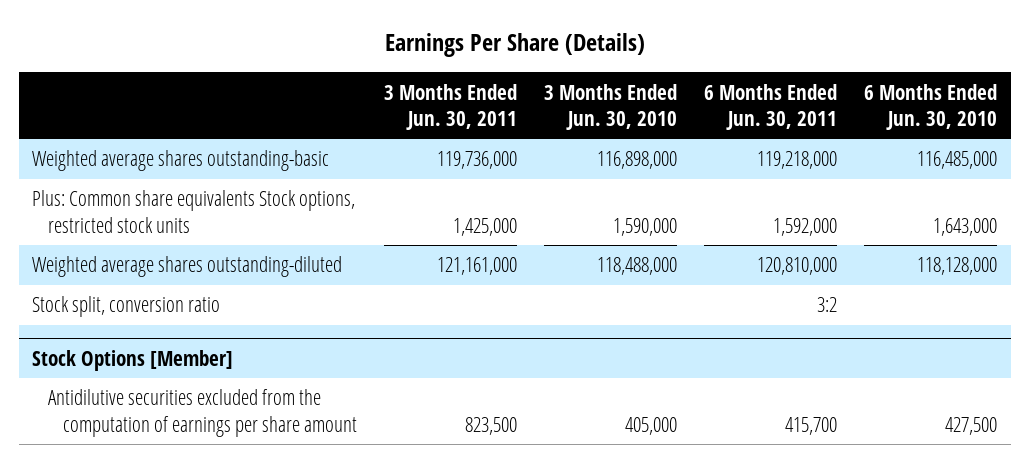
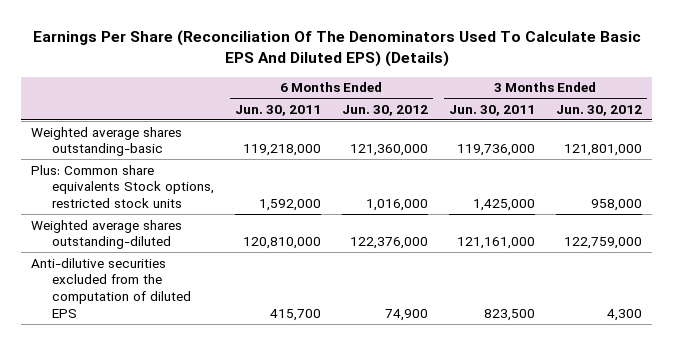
[384,33,645,58] Earnings Per Share (Details) -> [32,29,641,67] Earnings Per Share (Reconciliation Of The Denominators Used To Calculate Basic EPS And Diluted EPS) (Details)
[544,83,678,130] 3 Months Ended Jun. 30, 2010 -> none
[864,83,998,130] 6 Months Ended Jun. 30, 2010 -> none
none -> [341,104,428,116] Jun. 30, 2012
none -> [555,104,642,116] Jun. 30, 2012
[32,296,221,318] Stock split, conversion ratio -> none
[32,349,234,371] Stock Options [Member] -> none
[47,389,357,437] Antidilutive securities excluded from the computation of earnings per share amount -> [31,257,191,319] Anti-dilutive securities excluded from the computation of diluted EPS

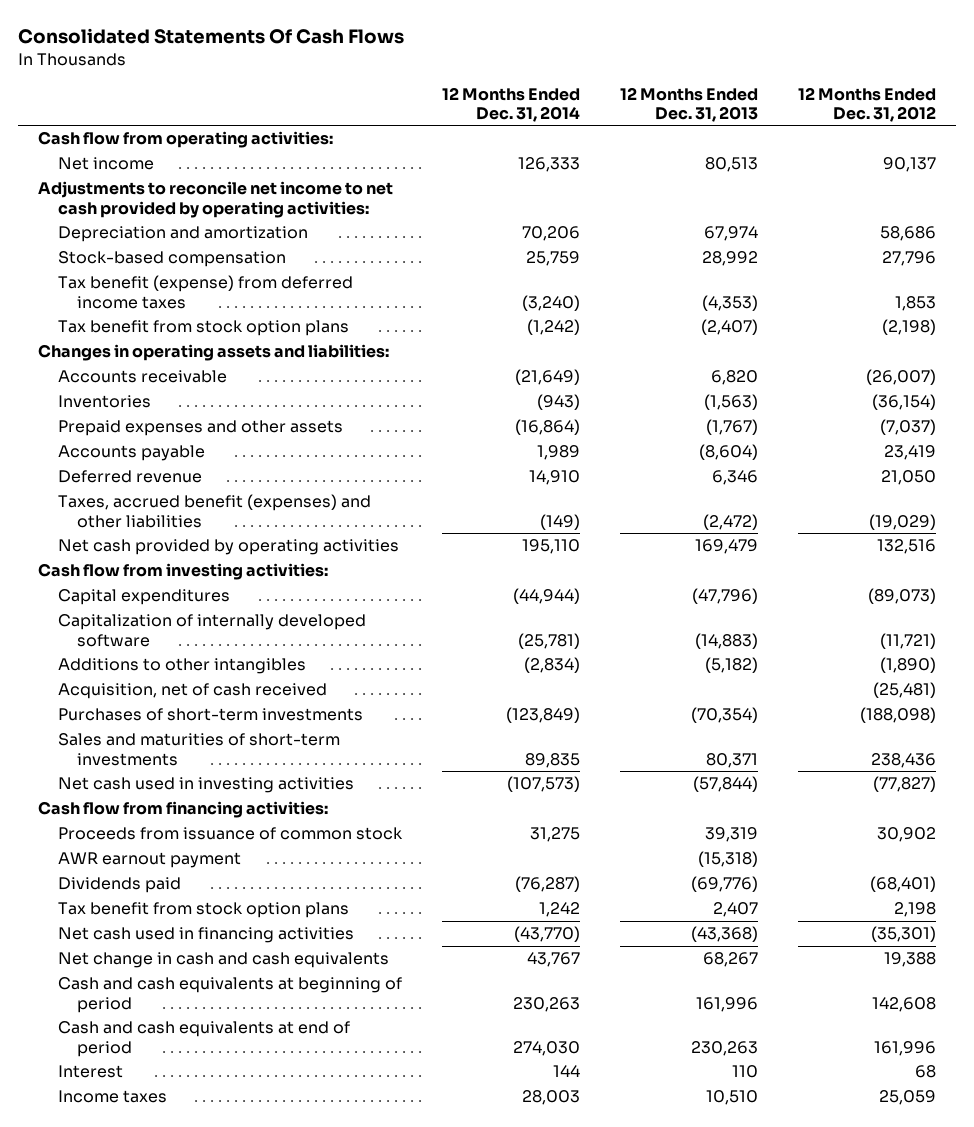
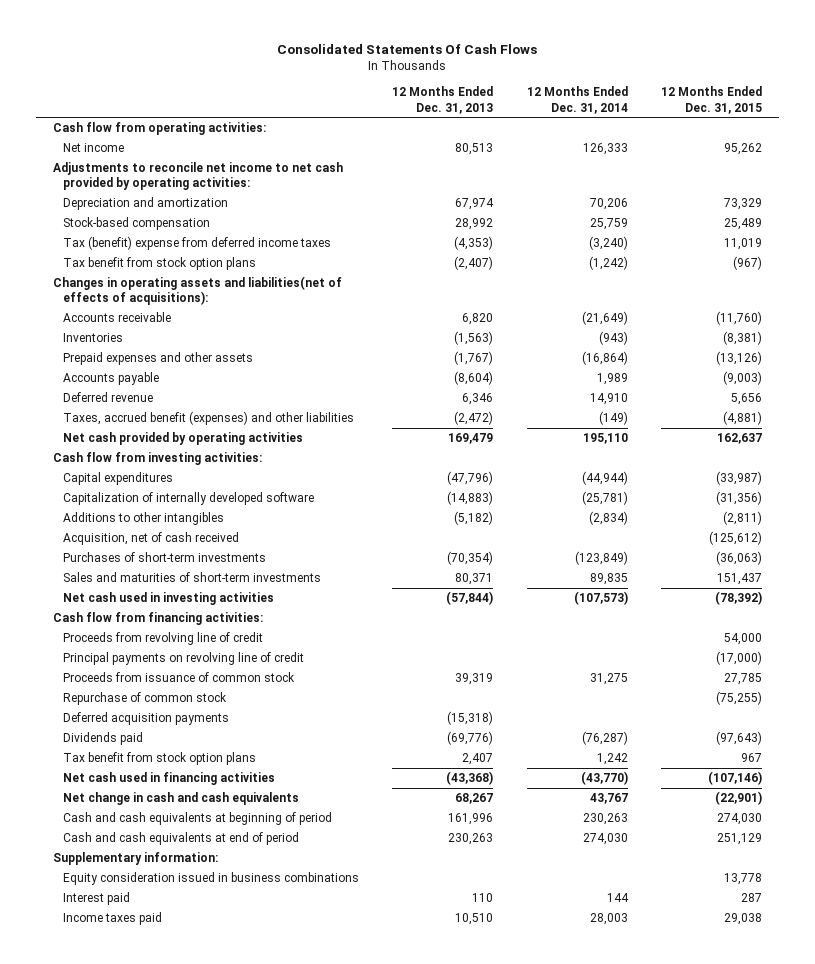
[797,86,936,122] 12 Months Ended Dec. 31, 2012 -> none
none -> [661,86,763,114] 12 Months Ended Dec. 31, 2015
[57,275,353,309] Tax benefit (expense) from deferred income taxes -> [62,236,331,251] Tax (benefit) expense from deferred income taxes
[38,344,390,362] Changes in operating assets and liabilities: -> [52,276,342,306] Changes in operating assets and liabilities(net of effects of acquisitions):
none -> [62,632,263,646] Proceeds from revolving line of credit
none -> [62,652,304,666] Principal payments on revolving line of credit
none -> [62,692,227,706] Repurchase of common stock
[57,852,241,869] AWR earnout payment -> [62,712,229,726] Deferred acquisition payments
none -> [52,852,218,866] Supplementary information:
none -> [62,872,359,886] Equity consideration issued in business combinations
[57,1065,123,1079] Interest -> [62,892,130,906] Interest paid
[57,1090,167,1104] Income taxes -> [62,912,162,926] Income taxes paid

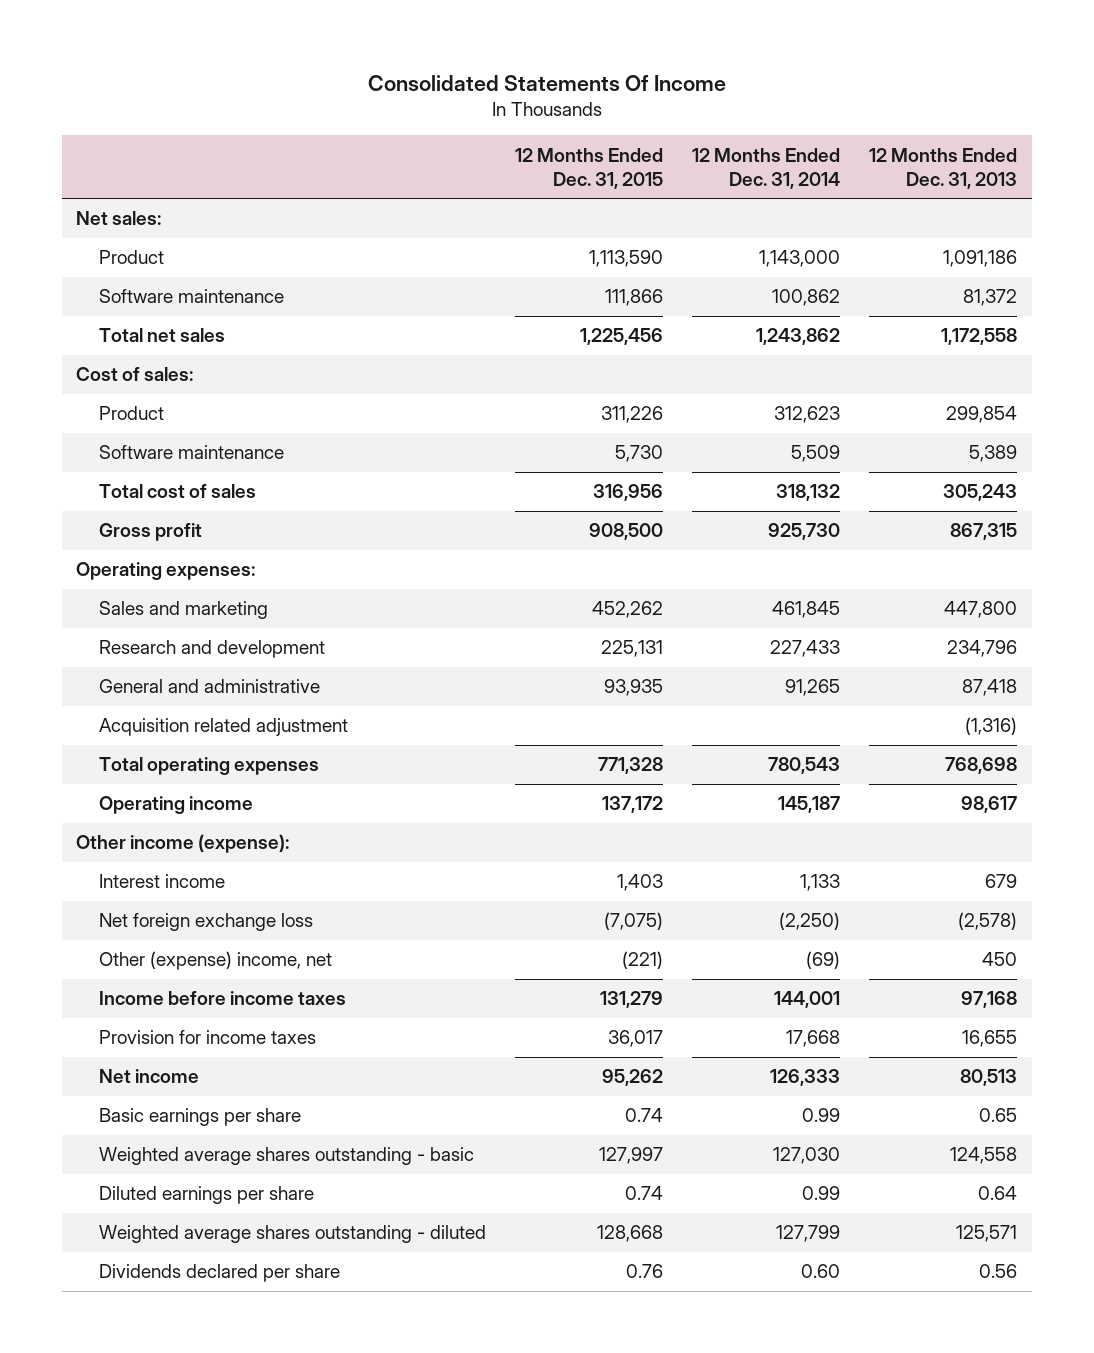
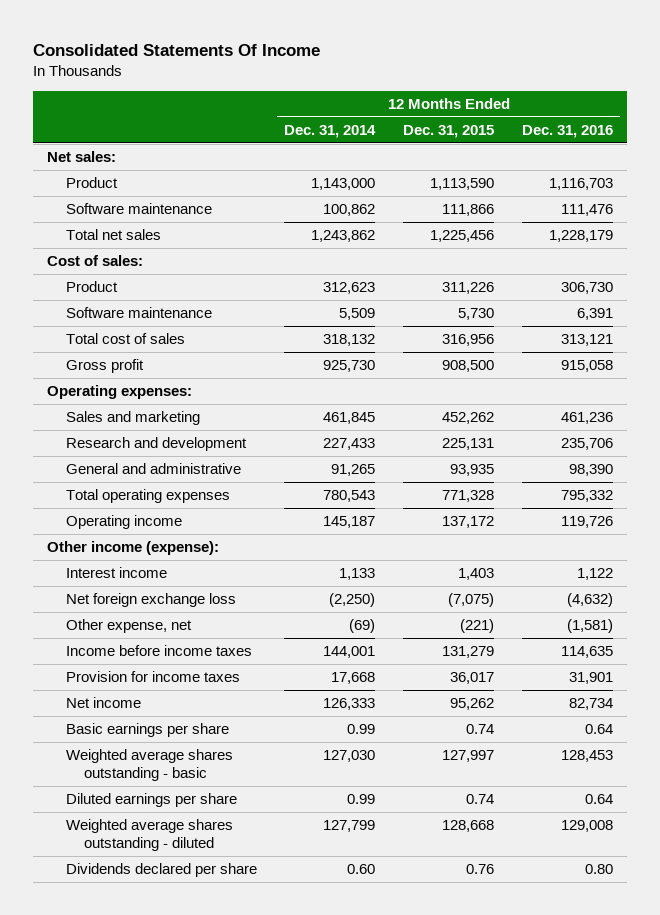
[869,147,1018,189] 12 Months Ended Dec. 31, 2013 -> none
none -> [522,124,614,138] Dec. 31, 2016
[99,718,349,737] Acquisition related adjustment -> none
[99,951,333,971] Other (expense) income, net -> [65,618,192,633] Other expense, net

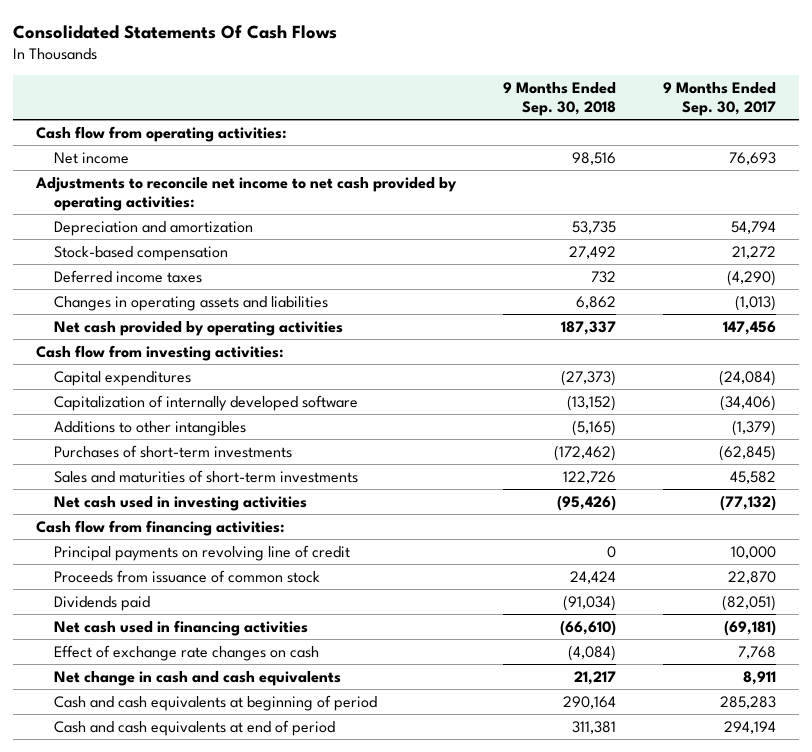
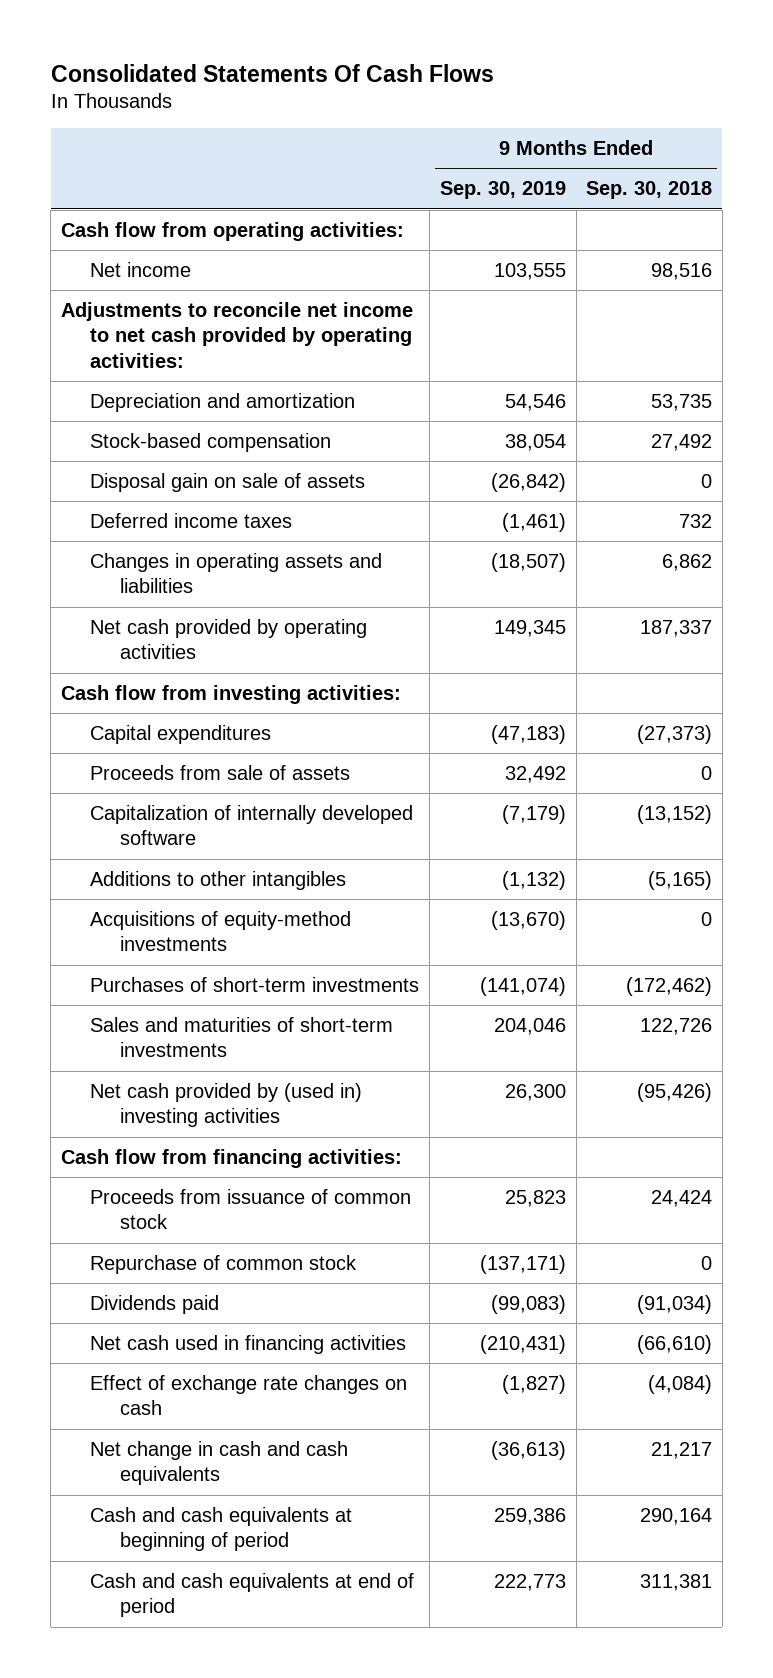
[662,81,776,117] 9 Months Ended Sep. 30, 2017 -> none
none -> [439,181,566,200] Sep. 30, 2019
none -> [90,472,366,492] Disposal gain on sale of assets
none -> [90,764,351,780] Proceeds from sale of assets
none -> [90,910,352,952] Acquisitions of equity-method investments
[54,495,308,511] Net cash used in investing activities -> [90,1082,363,1128] Net cash provided by (used in) investing activities
[54,544,351,561] Principal payments on revolving line of credit -> none
none -> [90,1254,358,1274] Repurchase of common stock

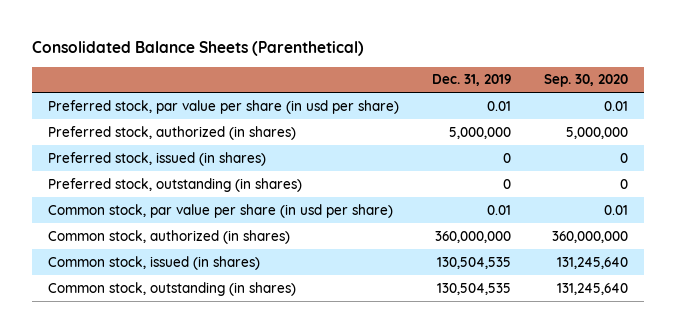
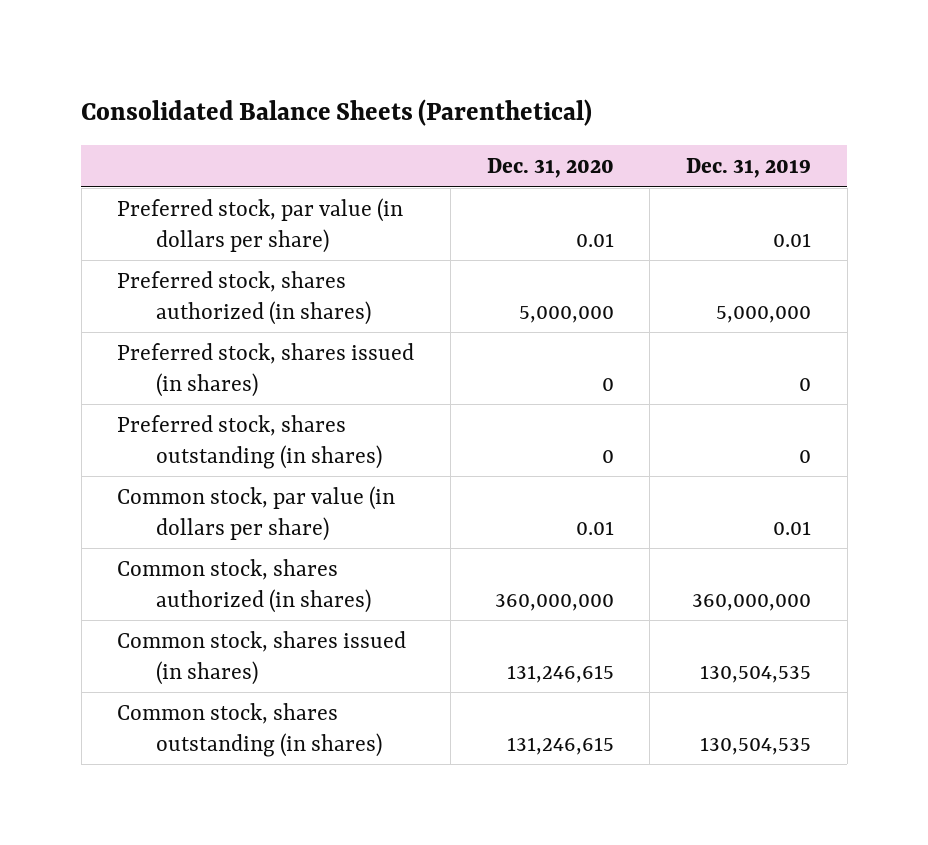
[543,74,628,88] Sep. 30, 2020 -> none
none -> [486,158,614,179] Dec. 31, 2020
[48,99,400,114] Preferred stock, par value per share (in usd per share) -> [117,197,404,253] Preferred stock, par value (in dollars per share)
[48,125,297,140] Preferred stock, authorized (in shares) -> [117,270,372,325] Preferred stock, shares authorized (in shares)
[48,151,267,166] Preferred stock, issued (in shares) -> [117,342,415,397] Preferred stock, shares issued (in shares)
[48,177,303,192] Preferred stock, outstanding (in shares) -> [117,414,383,469] Preferred stock, shares outstanding (in shares)
[48,203,394,218] Common stock, par value per share (in usd per share) -> [117,485,396,541] Common stock, par value (in dollars per share)
[48,229,291,244] Common stock, authorized (in shares) -> [117,558,372,613] Common stock, shares authorized (in shares)
[48,255,261,270] Common stock, issued (in shares) -> [117,630,407,685] Common stock, shares issued (in shares)
[48,281,297,296] Common stock, outstanding (in shares) -> [117,702,383,757] Common stock, shares outstanding (in shares)

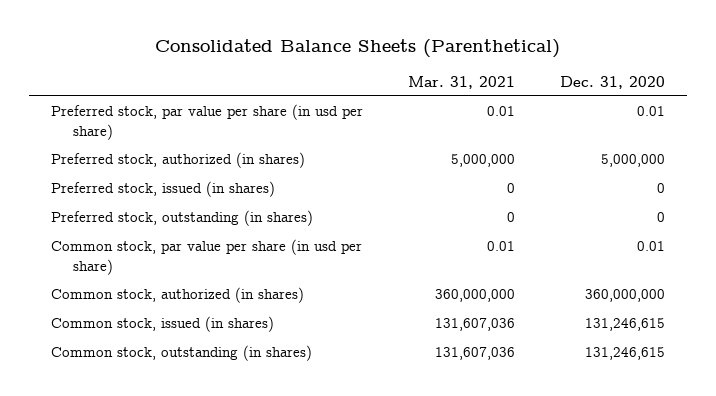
[686,158,812,179] Dec. 31, 2019 -> none
none -> [407,75,515,89] Mar. 31, 2021
[117,197,404,253] Preferred stock, par value (in dollars per share) -> [51,104,364,140] Preferred stock, par value per share (in usd per share)
[117,270,372,325] Preferred stock, shares authorized (in shares) -> [51,152,306,169] Preferred stock, authorized (in shares)
[117,342,415,397] Preferred stock, shares issued (in shares) -> [51,181,276,198] Preferred stock, issued (in shares)
[117,414,383,469] Preferred stock, shares outstanding (in shares) -> [51,210,314,227] Preferred stock, outstanding (in shares)
[117,485,396,541] Common stock, par value (in dollars per share) -> [51,239,363,275] Common stock, par value per share (in usd per share)
[117,558,372,613] Common stock, shares authorized (in shares) -> [51,287,305,304] Common stock, authorized (in shares)
[117,630,407,685] Common stock, shares issued (in shares) -> [51,316,275,333] Common stock, issued (in shares)
[117,702,383,757] Common stock, shares outstanding (in shares) -> [51,345,313,362] Common stock, outstanding (in shares)

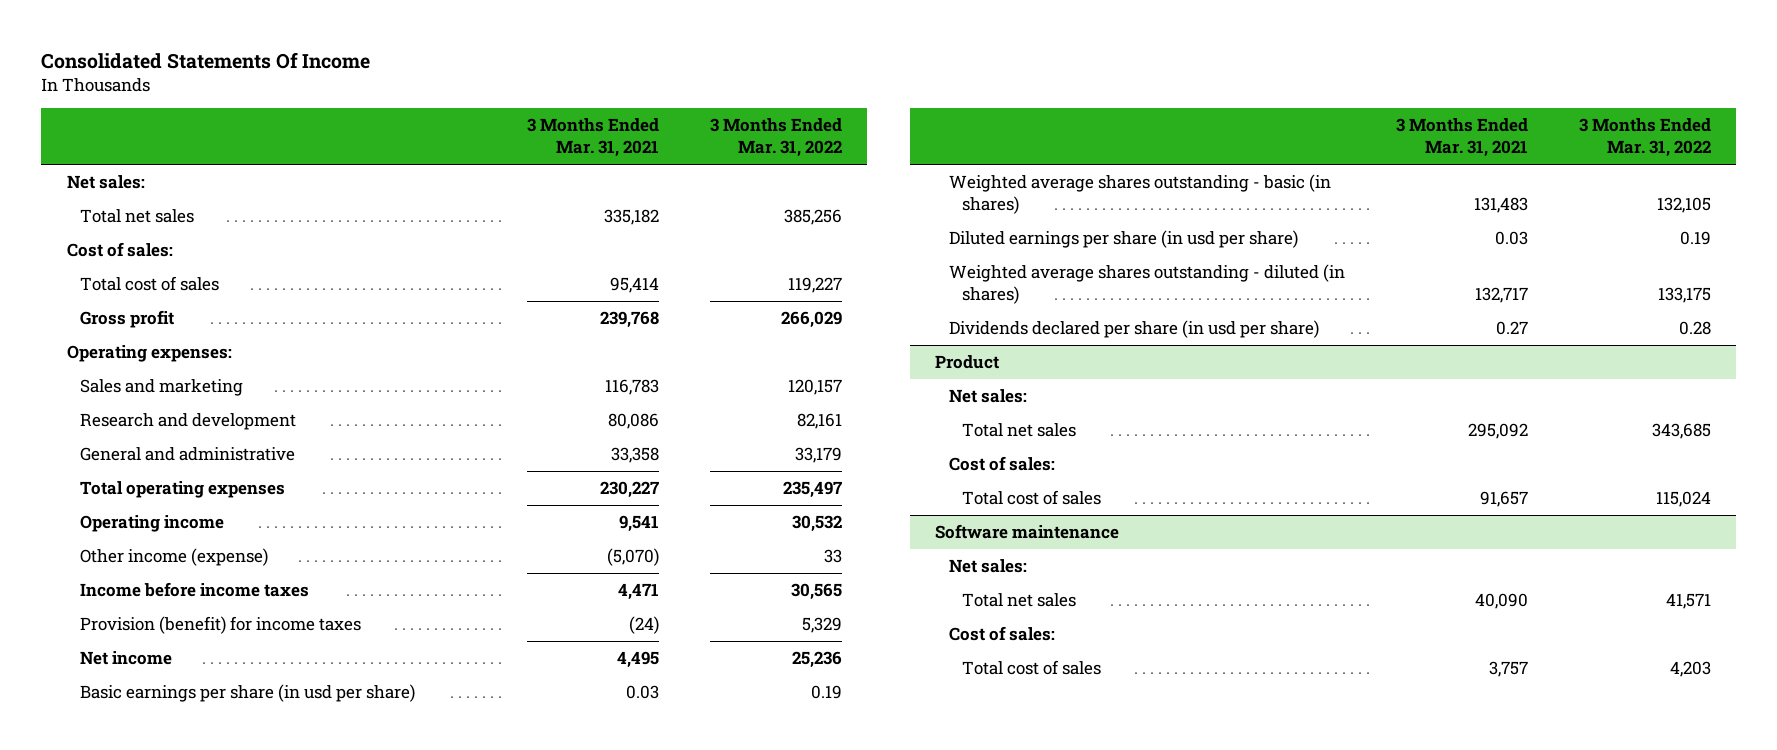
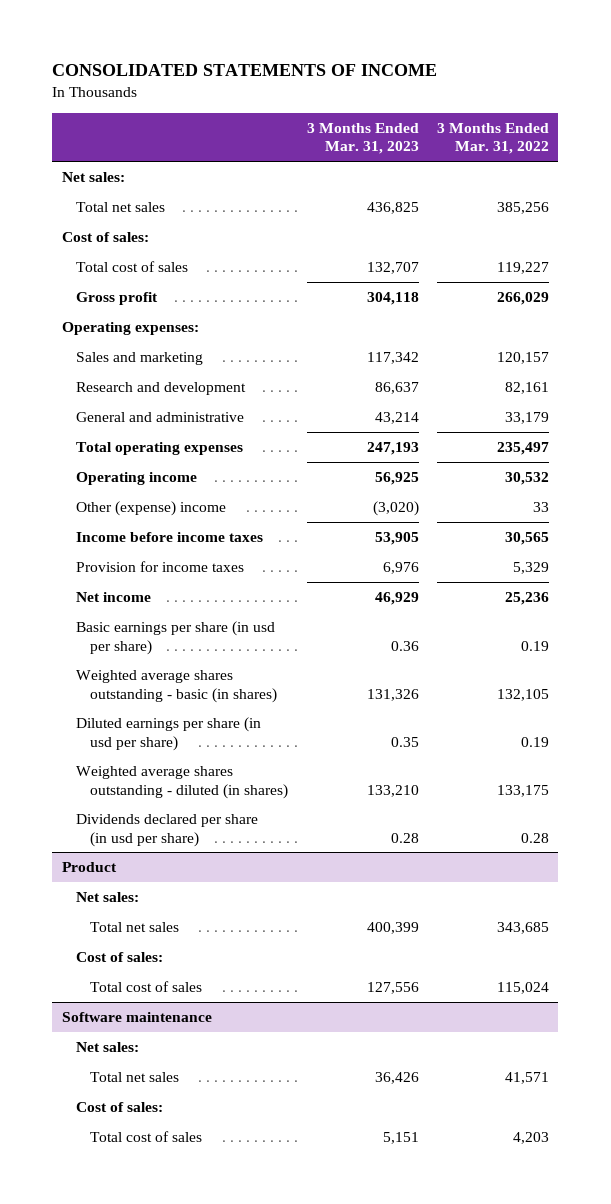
[41,51,371,69] Consolidated Statements Of Income -> [52,64,438,77] CONSOLIDATED STATEMENTS OF INCOME
[527,118,660,158] 3 Months Ended Mar. 31, 2021 -> none
none -> [306,122,419,155] 3 Months Ended Mar. 31, 2023
[80,548,269,567] Other income (expense) -> [75,501,226,517] Other (expense) income
[80,616,362,635] Provision (benefit) for income taxes -> [75,561,244,573] Provision for income taxes

